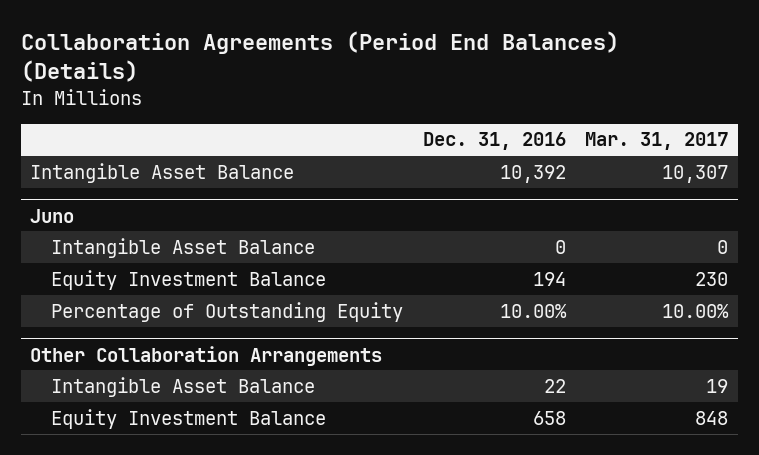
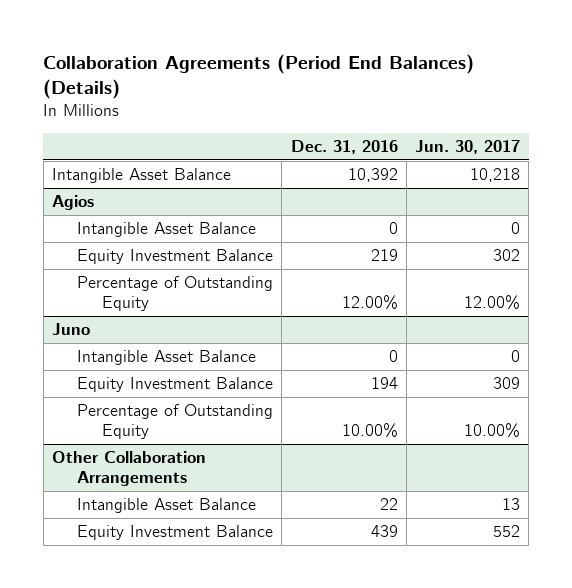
[585,132,729,151] Mar. 31, 2017 -> none
none -> [414,139,520,154] Jun. 30, 2017
none -> [52,195,95,211] Agios
none -> [77,222,257,238] Intangible Asset Balance
none -> [77,249,274,265] Equity Investment Balance
none -> [77,276,274,311] Percentage of Outstanding Equity
[532,410,566,425] 658 -> [370,525,398,538] 439

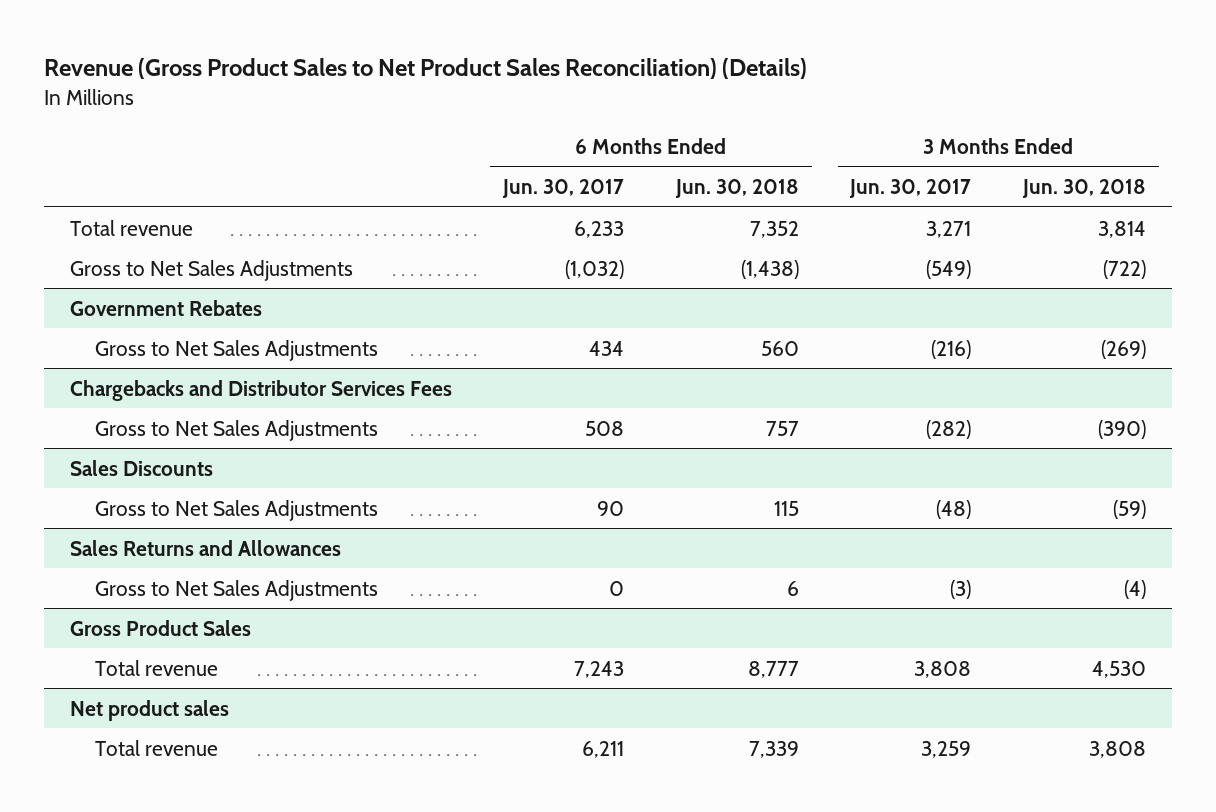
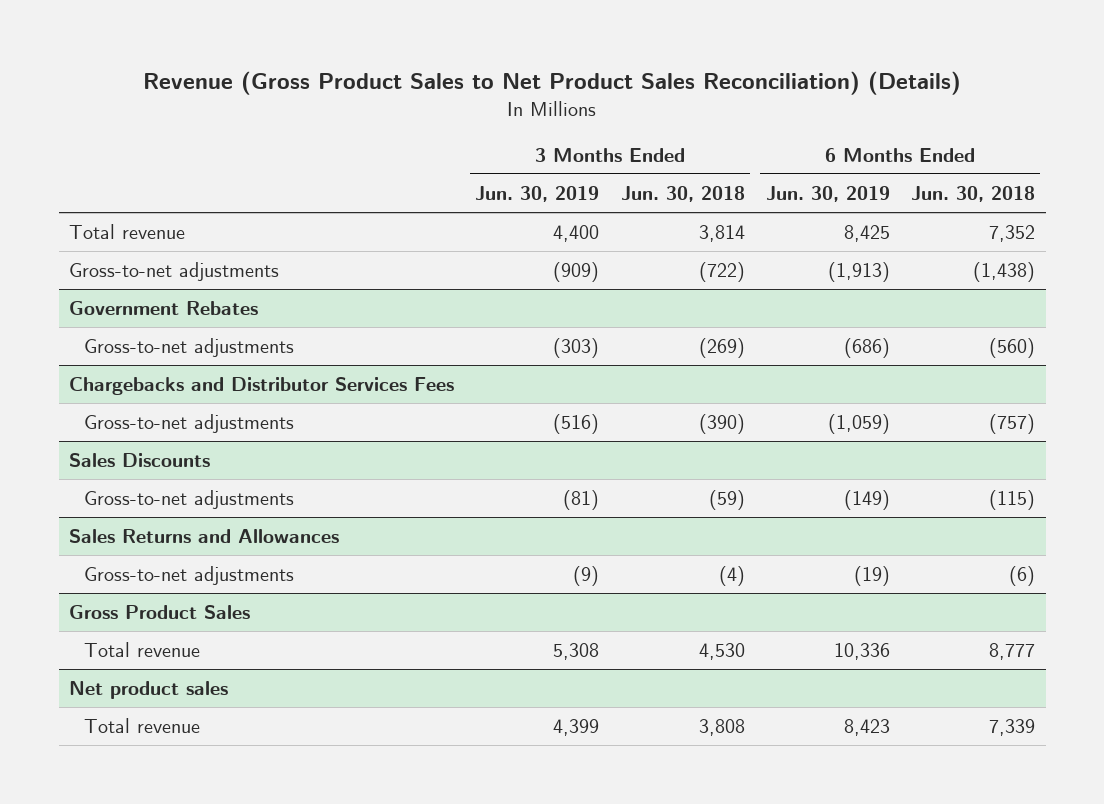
[502,178,625,198] Jun. 30, 2017 -> none
[849,178,972,198] Jun. 30, 2017 -> none
none -> [475,185,600,202] Jun. 30, 2019
none -> [765,185,890,202] Jun. 30, 2019
[69,259,353,281] Gross to Net Sales Adjustments -> [69,262,280,282] Gross-to-net adjustments
[95,339,379,361] Gross to Net Sales Adjustments -> [84,338,295,358] Gross-to-net adjustments
[760,340,799,356] 560 -> [989,338,1036,359] (560)
[95,419,379,441] Gross to Net Sales Adjustments -> [84,414,295,434] Gross-to-net adjustments
[765,420,799,436] 757 -> [989,414,1036,435] (757)
[95,499,379,521] Gross to Net Sales Adjustments -> [84,490,295,510] Gross-to-net adjustments
[773,500,799,516] 115 -> [989,490,1036,511] (115)
[95,579,379,601] Gross to Net Sales Adjustments -> [84,566,295,586] Gross-to-net adjustments
[786,580,799,596] 6 -> [1009,566,1036,587] (6)

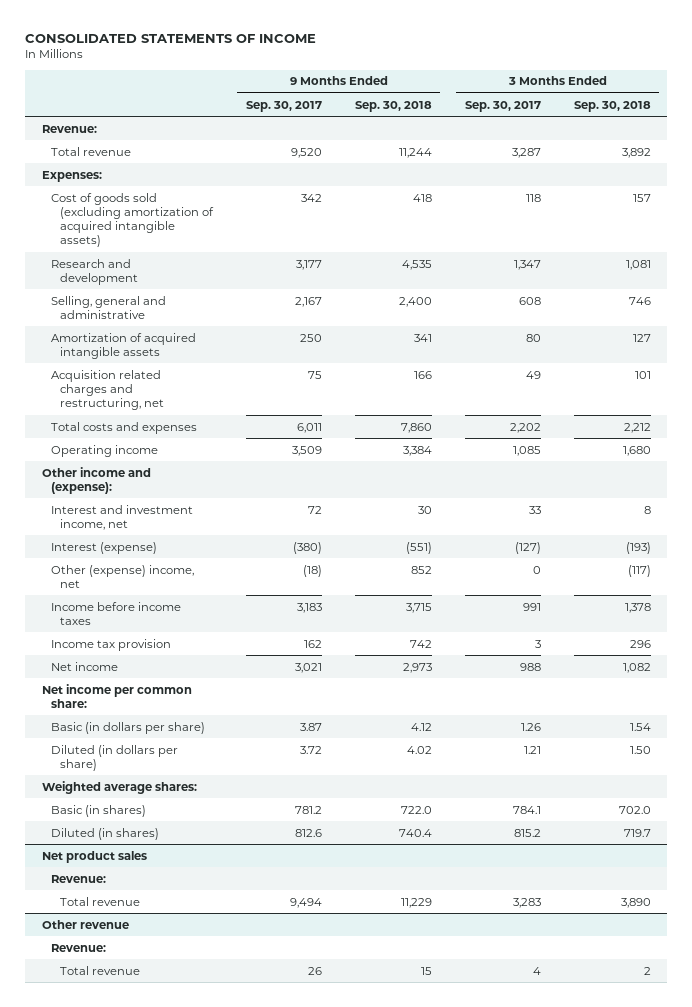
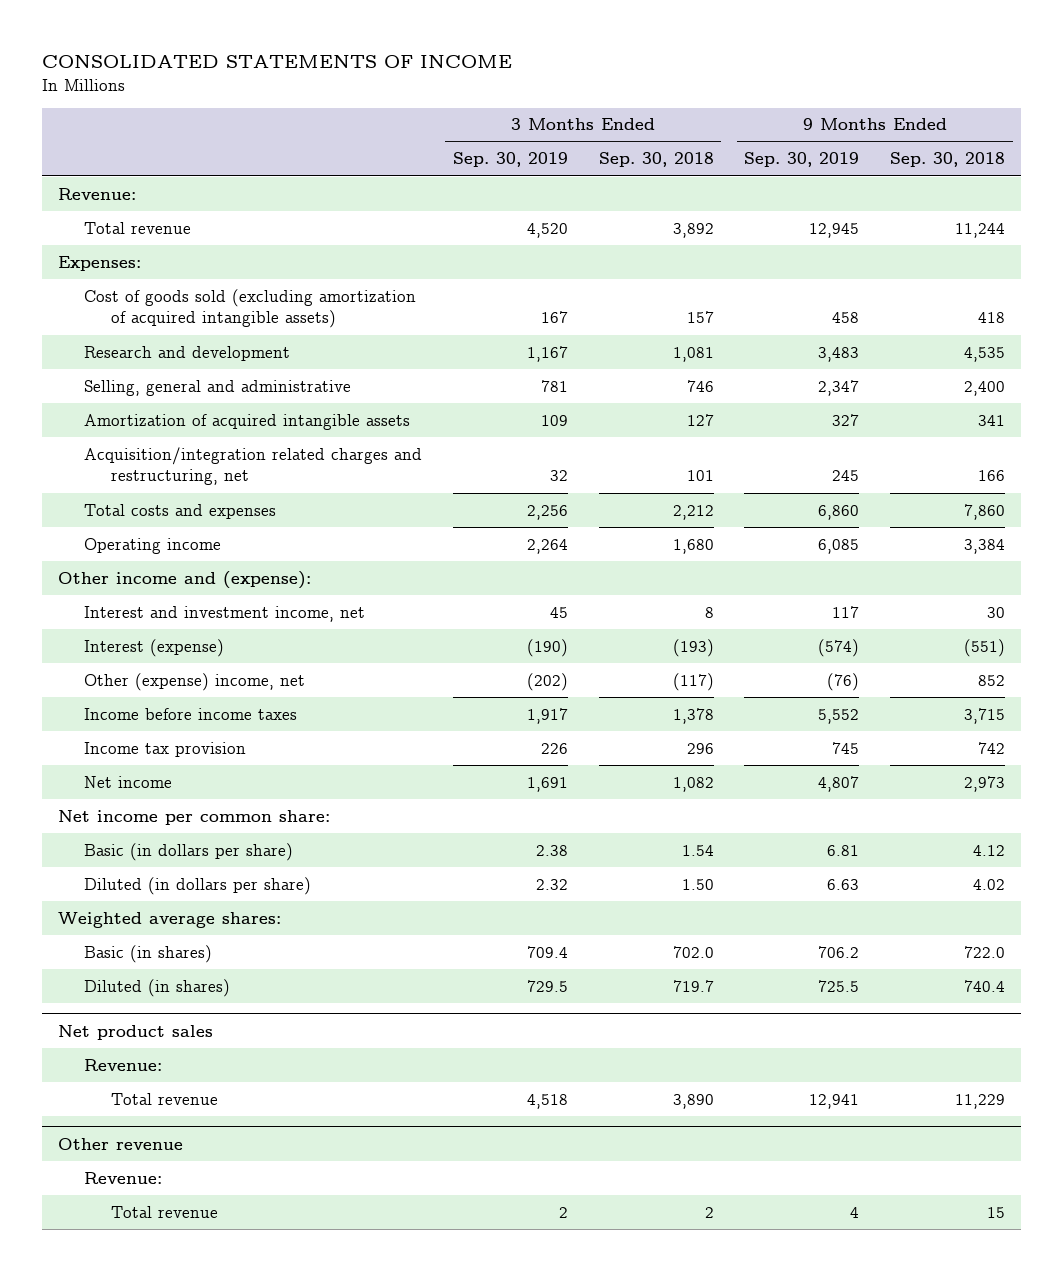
[245,100,322,112] Sep. 30, 2017 -> none
[464,100,541,112] Sep. 30, 2017 -> none
none -> [452,152,568,168] Sep. 30, 2019
none -> [744,152,860,168] Sep. 30, 2019
[50,369,164,411] Acquisition related charges and restructuring, net -> [84,446,423,486] Acquisition/integration related charges and restructuring, net

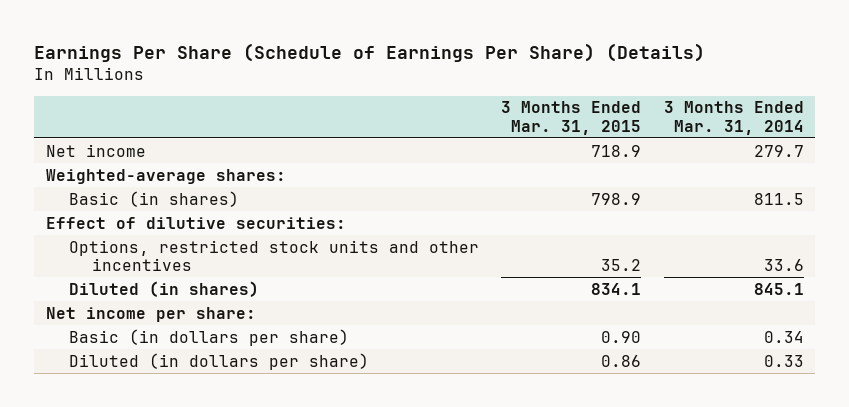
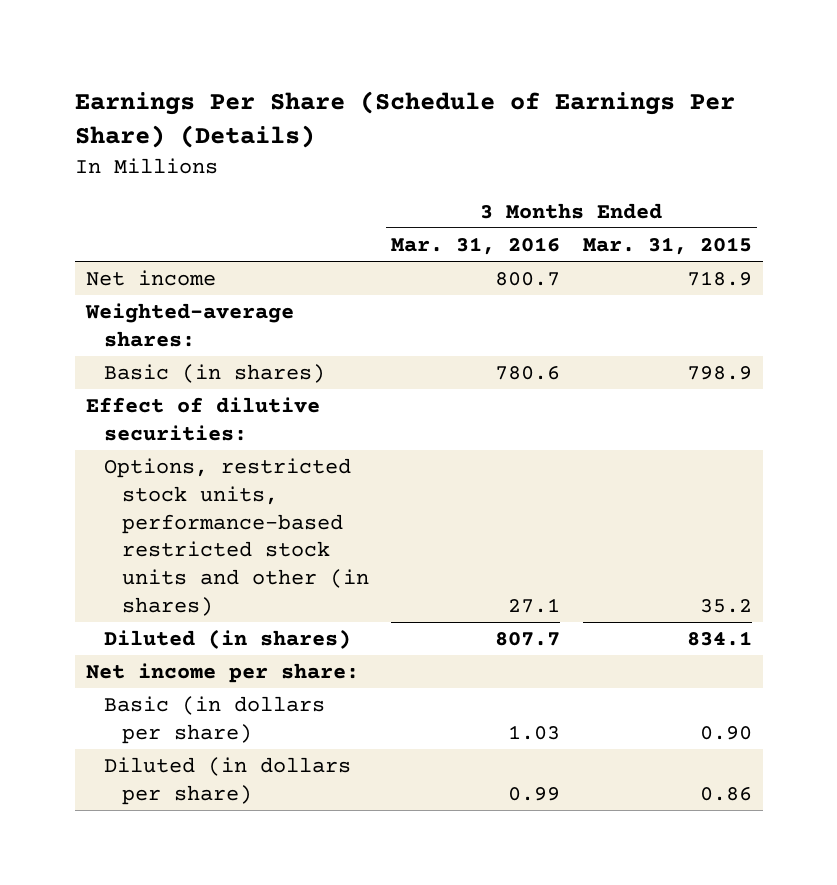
[663,101,804,135] 3 Months Ended Mar. 31, 2014 -> none
none -> [391,236,561,255] Mar. 31, 2016
[68,239,479,271] Options, restricted stock units and other incentives -> [103,458,369,616] Options, restricted stock units, performance-based restricted stock units and other (in shares)

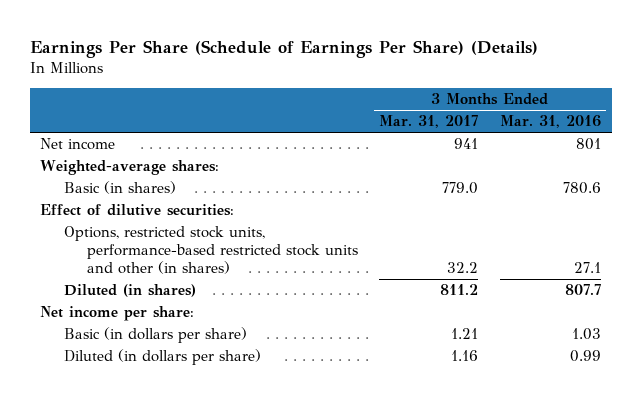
[582,236,752,255] Mar. 31, 2015 -> none
none -> [379,115,479,129] Mar. 31, 2017
[495,272,561,287] 800.7 -> [576,138,602,151] 801

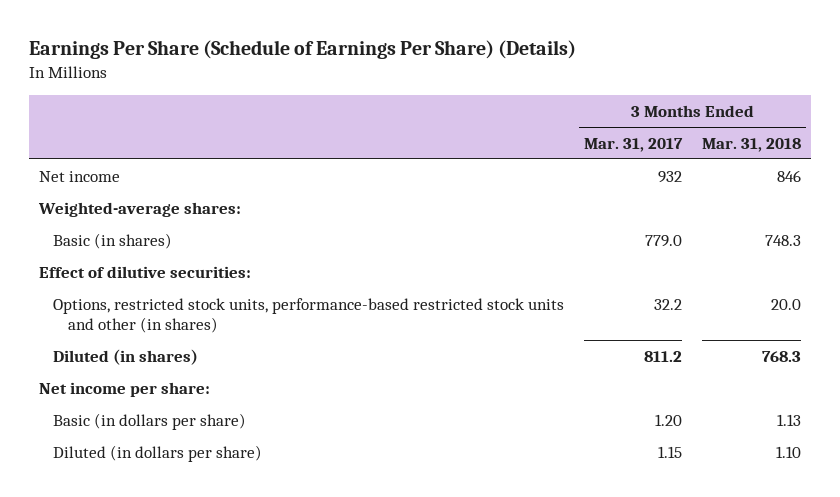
[500,115,602,129] Mar. 31, 2016 -> none
none -> [702,137,802,152] Mar. 31, 2018
[454,138,479,150] 941 -> [658,170,683,183] 932
[451,328,479,340] 1.21 -> [655,413,683,426] 1.20
[451,350,479,362] 1.16 -> [658,445,683,458] 1.15

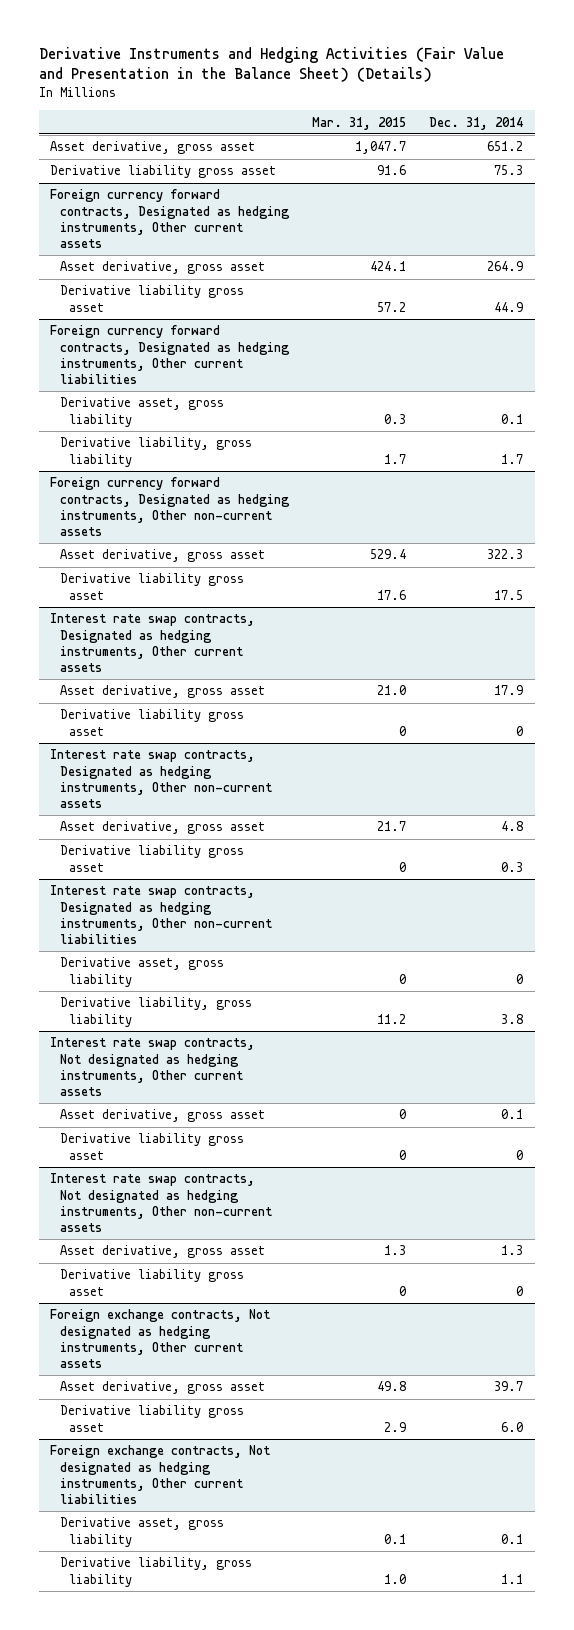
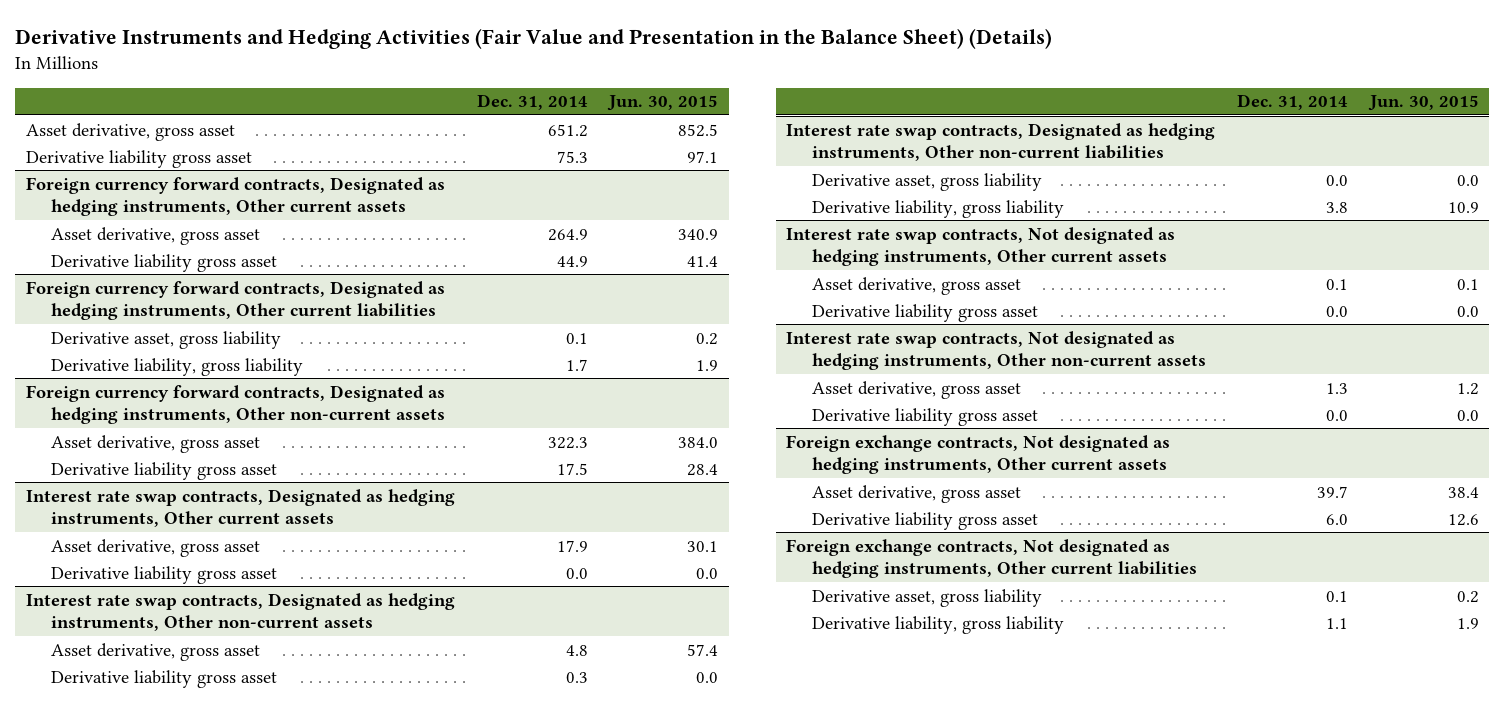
[311,116,406,130] Mar. 31, 2015 -> none
none -> [607,95,719,112] Jun. 30, 2015
[516,725,524,736] 0 -> [565,567,588,579] 0.0
[516,973,524,984] 0 -> [1326,174,1349,186] 0.0
[516,1149,524,1160] 0 -> [1326,305,1349,317] 0.0
[516,1285,524,1296] 0 -> [1326,409,1349,421] 0.0

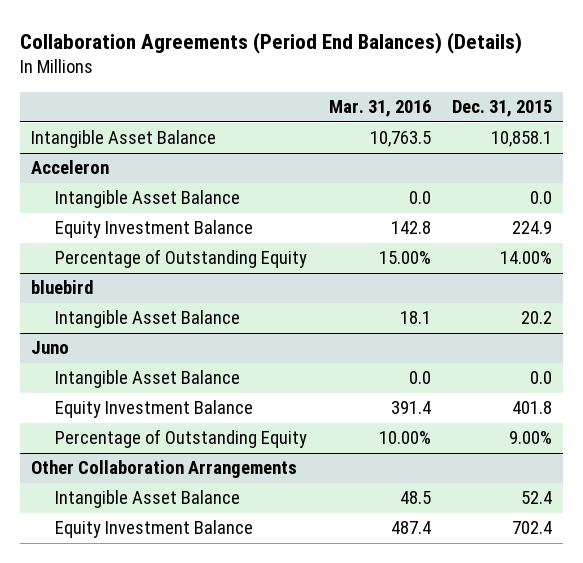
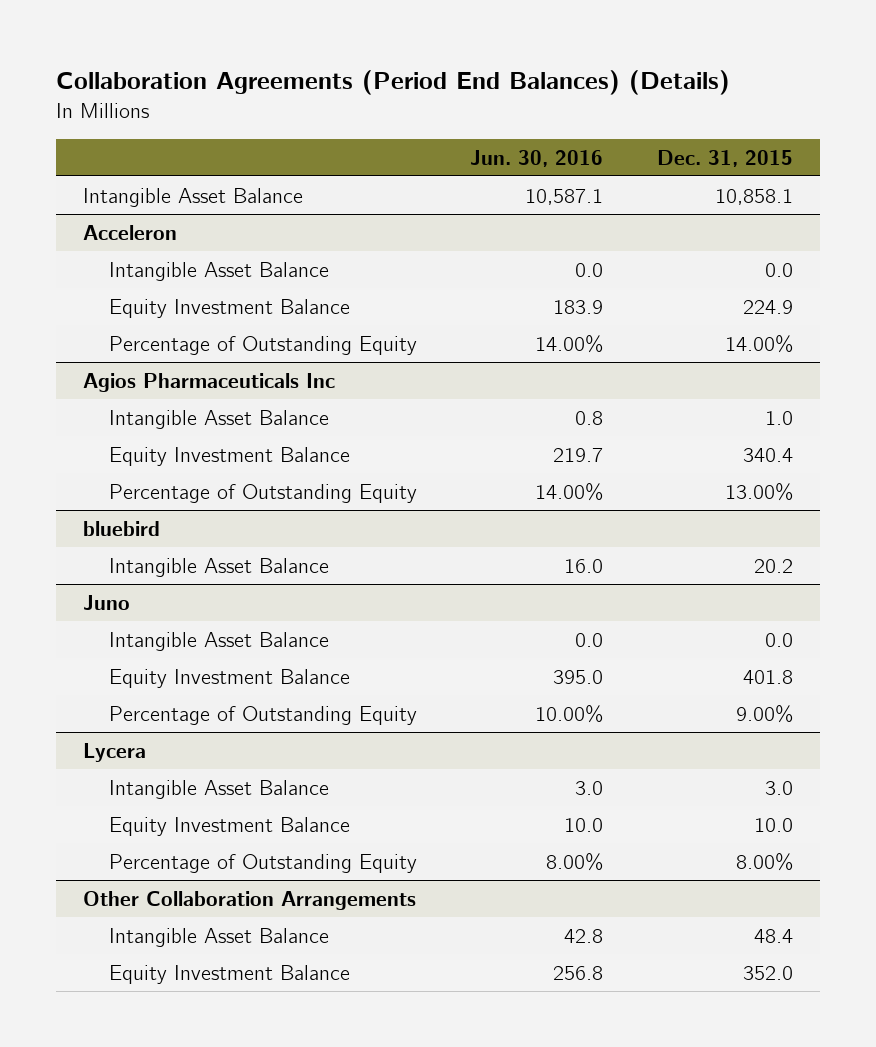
[328,100,431,118] Mar. 31, 2016 -> none
none -> [470,149,604,167] Jun. 30, 2016
none -> [83,372,336,392] Agios Pharmaceuticals Inc
none -> [108,409,329,429] Intangible Asset Balance
none -> [108,446,350,466] Equity Investment Balance
none -> [108,483,417,503] Percentage of Outstanding Equity
none -> [83,742,147,762] Lycera
none -> [108,779,329,799] Intangible Asset Balance
none -> [108,816,350,836] Equity Investment Balance
none -> [108,853,417,873] Percentage of Outstanding Equity
[521,491,553,505] 52.4 -> [754,928,794,943] 48.4
[512,521,553,535] 702.4 -> [743,965,794,980] 352.0

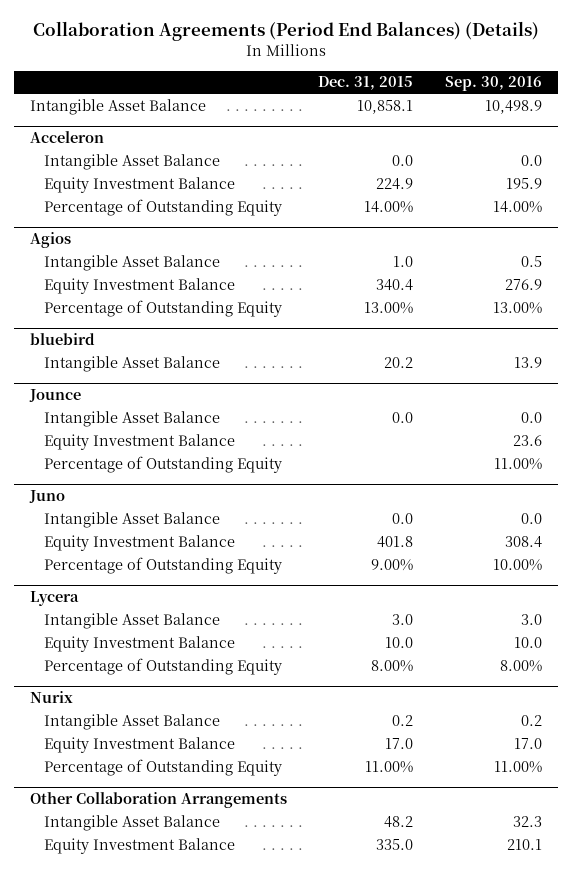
[470,149,604,167] Jun. 30, 2016 -> none
none -> [445,76,543,92] Sep. 30, 2016
[83,372,336,392] Agios Pharmaceuticals Inc -> [29,231,71,248] Agios
none -> [28,388,81,402] Jounce
none -> [43,410,220,427] Intangible Asset Balance
none -> [43,433,235,450] Equity Investment Balance
none -> [43,455,282,473] Percentage of Outstanding Equity
none -> [29,690,73,703] Nurix
none -> [43,713,220,730] Intangible Asset Balance
none -> [43,736,235,753] Equity Investment Balance
none -> [43,758,282,776] Percentage of Outstanding Equity
[754,928,794,943] 48.4 -> [384,815,414,828] 48.2
[743,965,794,980] 352.0 -> [376,838,414,850] 335.0

